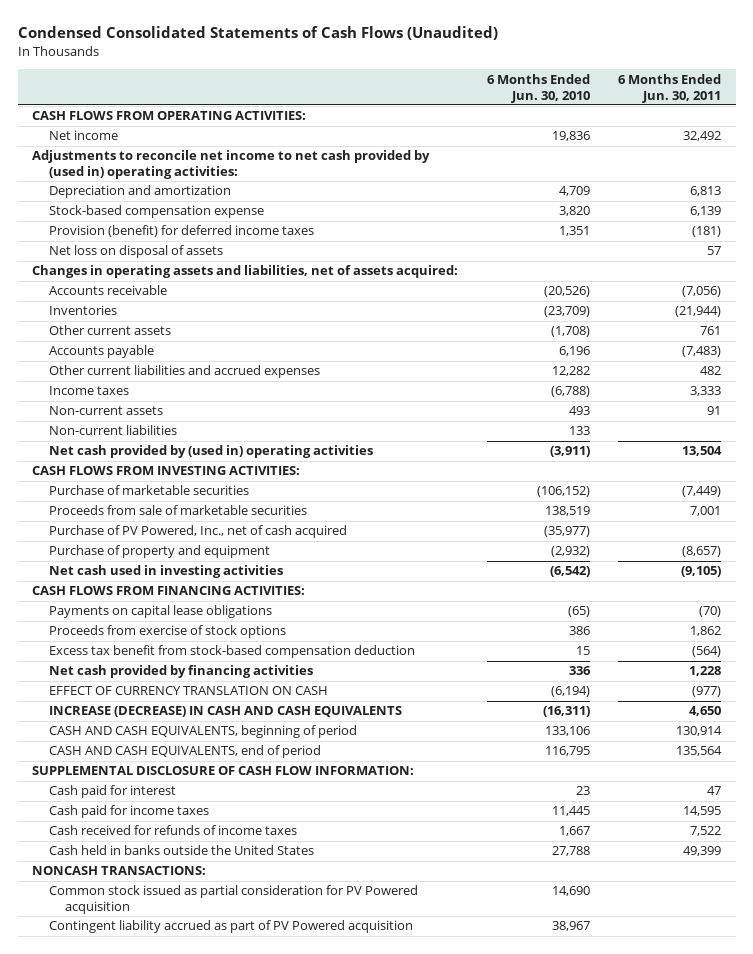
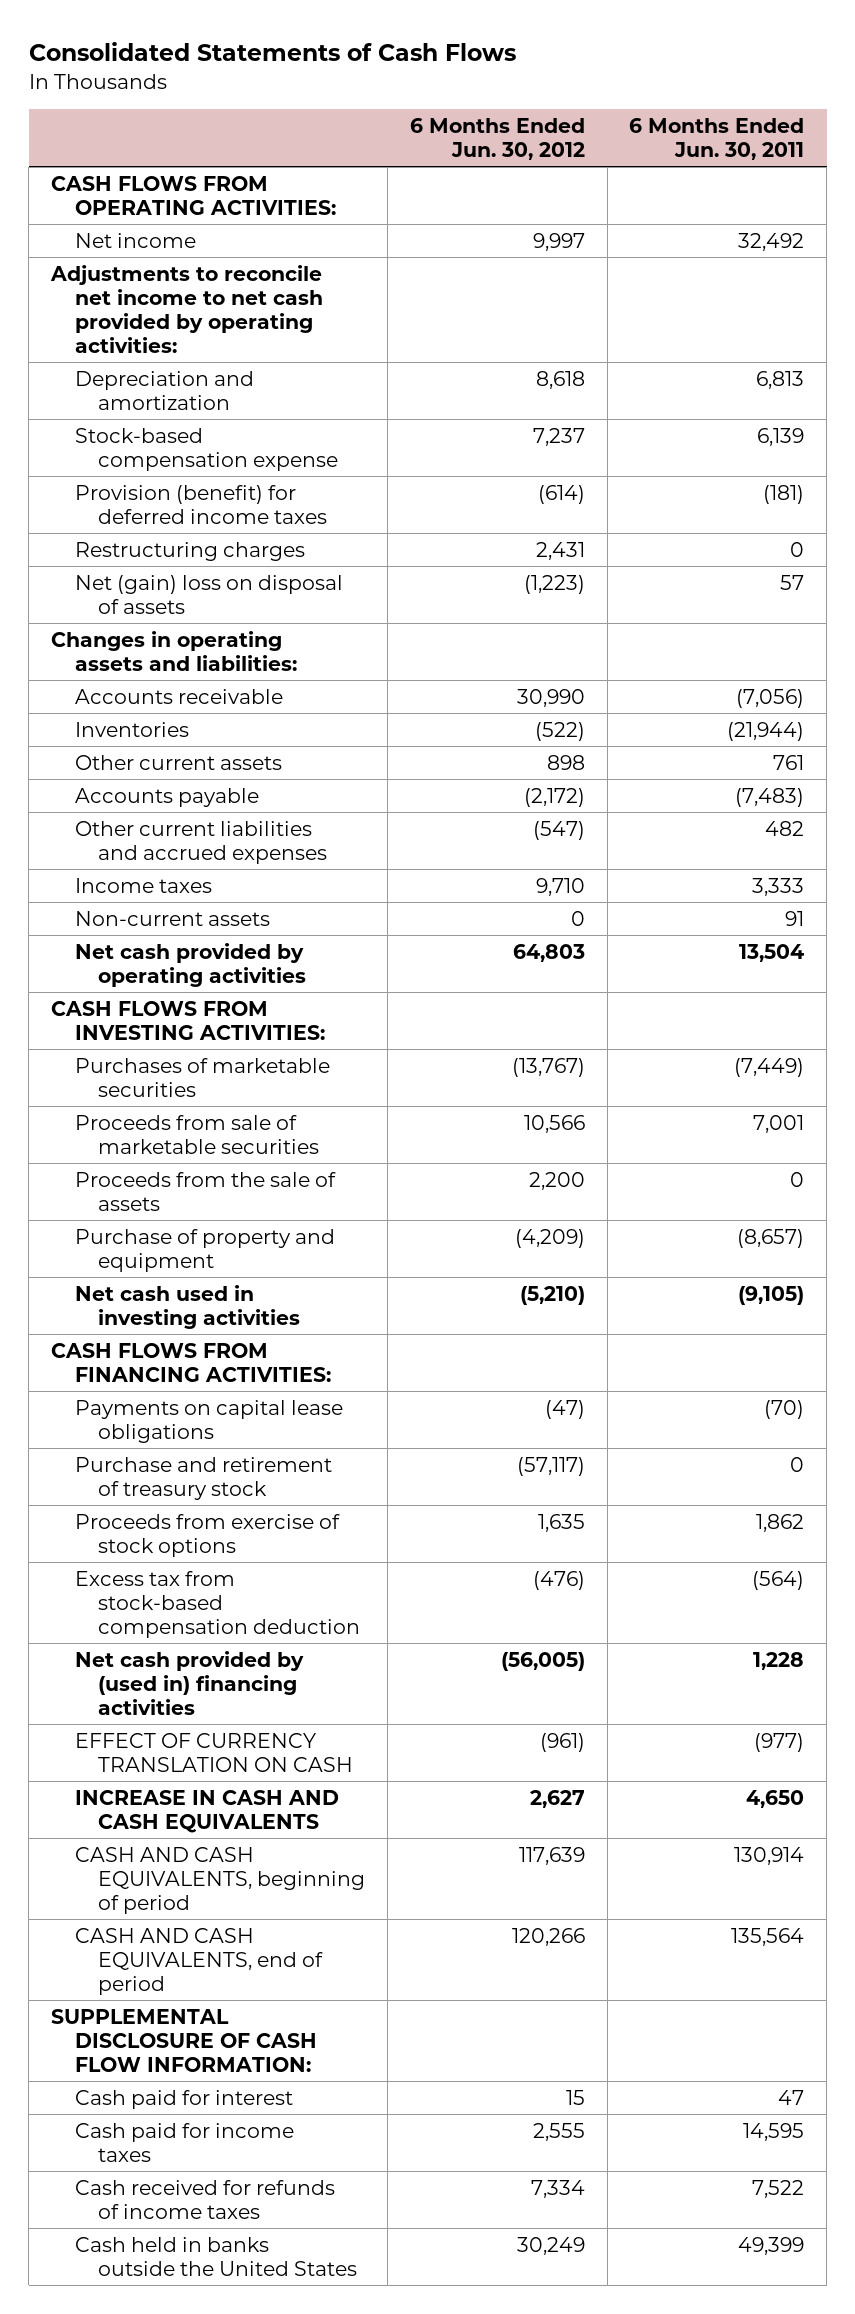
[17,26,498,41] Condensed Consolidated Statements of Cash Flows (Unaudited) -> [28,41,516,61] Consolidated Statements of Cash Flows
[486,73,590,103] 6 Months Ended Jun. 30, 2010 -> none
none -> [409,117,585,161] 6 Months Ended Jun. 30, 2012
[32,150,431,180] Adjustments to reconcile net income to net cash provided by (used in) operating activities: -> [50,264,323,354] Adjustments to reconcile net income to net cash provided by operating activities:
none -> [74,541,305,561] Restructuring charges
[48,245,223,259] Net loss on disposal of assets -> [74,574,343,614] Net (gain) loss on disposal of assets
[32,265,459,279] Changes in operating assets and liabilities, net of assets acquired: -> [51,630,297,671] Changes in operating assets and liabilities:
[48,425,177,436] Non-current liabilities -> none
[48,445,373,459] Net cash provided by (used in) operating activities -> [74,942,307,987] Net cash provided by operating activities
[48,485,249,496] Purchase of marketable securities -> [74,1057,330,1097] Purchases of marketable securities
[48,525,347,539] Purchase of PV Powered, Inc., net of cash acquired -> none
none -> [74,1171,336,1211] Proceeds from the sale of assets
none -> [74,1456,332,1500] Purchase and retirement of treasury stock
[48,645,415,659] Excess tax benefit from stock-based compensation deduction -> [74,1570,361,1638] Excess tax from stock-based compensation deduction
[48,665,313,679] Net cash provided by financing activities -> [74,1650,304,1715] Net cash provided by (used in) financing activities
[48,706,402,718] INCREASE (DECREASE) IN CASH AND CASH EQUIVALENTS -> [74,1789,339,1833] INCREASE IN CASH AND CASH EQUIVALENTS
[32,866,207,876] NONCASH TRANSACTIONS: -> none
[48,885,418,915] Common stock issued as partial consideration for PV Powered acquisition -> none
[48,920,413,934] Contingent liability accrued as part of PV Powered acquisition -> none

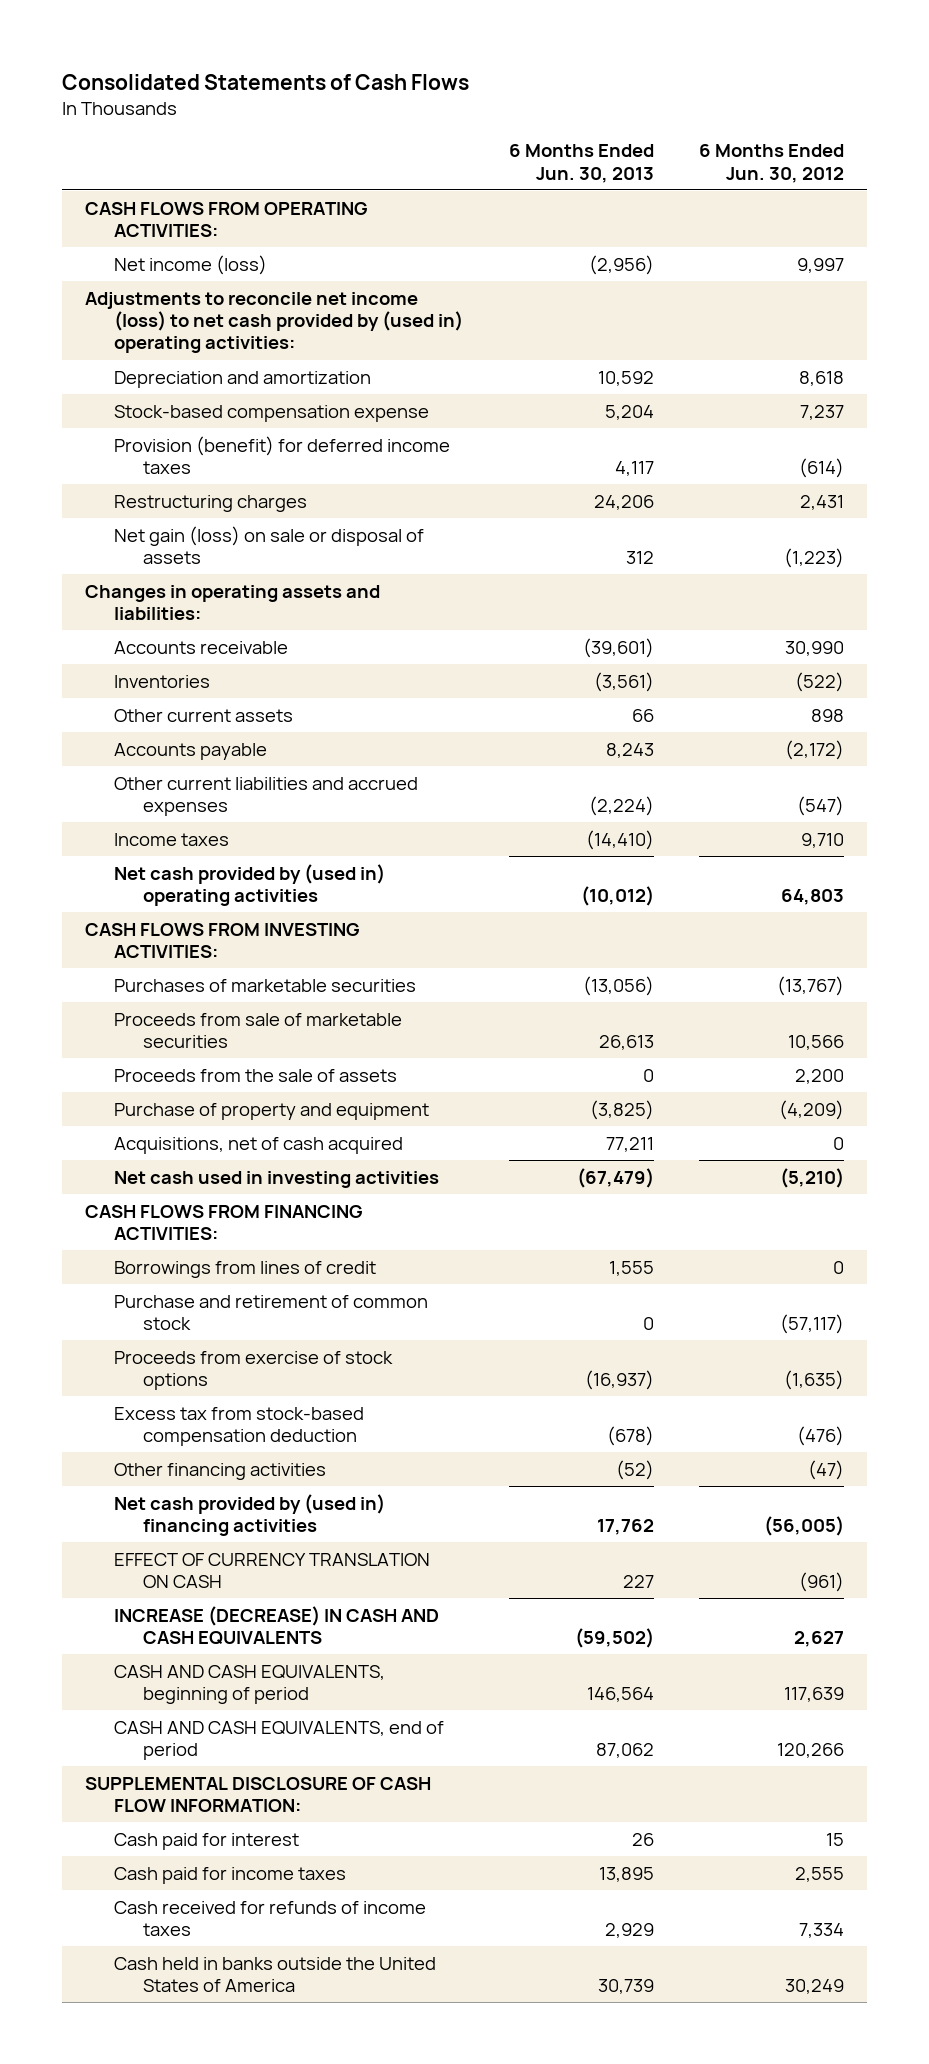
[629,117,805,161] 6 Months Ended Jun. 30, 2011 -> none
none -> [508,144,654,183] 6 Months Ended Jun. 30, 2013
[74,232,196,248] Net income -> [113,254,267,275] Net income (loss)
[50,264,323,354] Adjustments to reconcile net income to net cash provided by operating activities: -> [84,291,463,354] Adjustments to reconcile net income (loss) to net cash provided by (used in) operating activities:
[74,574,343,614] Net (gain) loss on disposal of assets -> [113,525,424,565] Net gain (loss) on sale or disposal of assets
[74,910,270,926] Non-current assets -> none
[74,942,307,987] Net cash provided by operating activities -> [113,863,385,907] Net cash provided by (used in) operating activities
none -> [113,1136,403,1154] Acquisitions, net of cash acquired
[74,1399,343,1443] Payments on capital lease obligations -> none
none -> [113,1260,376,1278] Borrowings from lines of credit
[74,1456,332,1500] Purchase and retirement of treasury stock -> [113,1294,428,1331] Purchase and retirement of common stock
[537,1513,585,1532] 1,635 -> [784,1370,845,1391] (1,635)
none -> [113,1462,326,1480] Other financing activities
[74,1789,339,1833] INCREASE IN CASH AND CASH EQUIVALENTS -> [113,1605,439,1646] INCREASE (DECREASE) IN CASH AND CASH EQUIVALENTS
[74,2236,358,2276] Cash held in banks outside the United States -> [113,1956,436,1993] Cash held in banks outside the United States of America

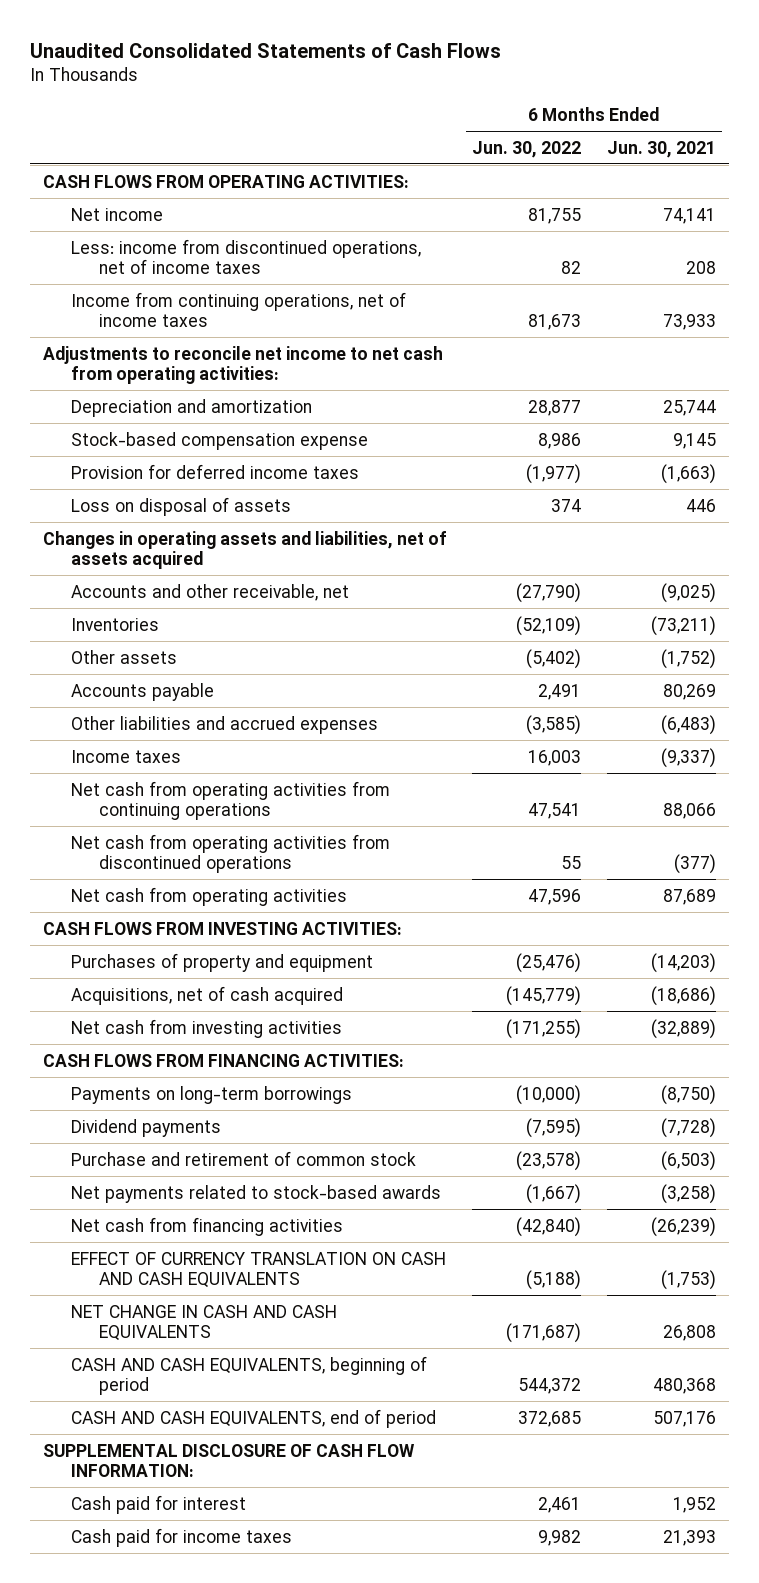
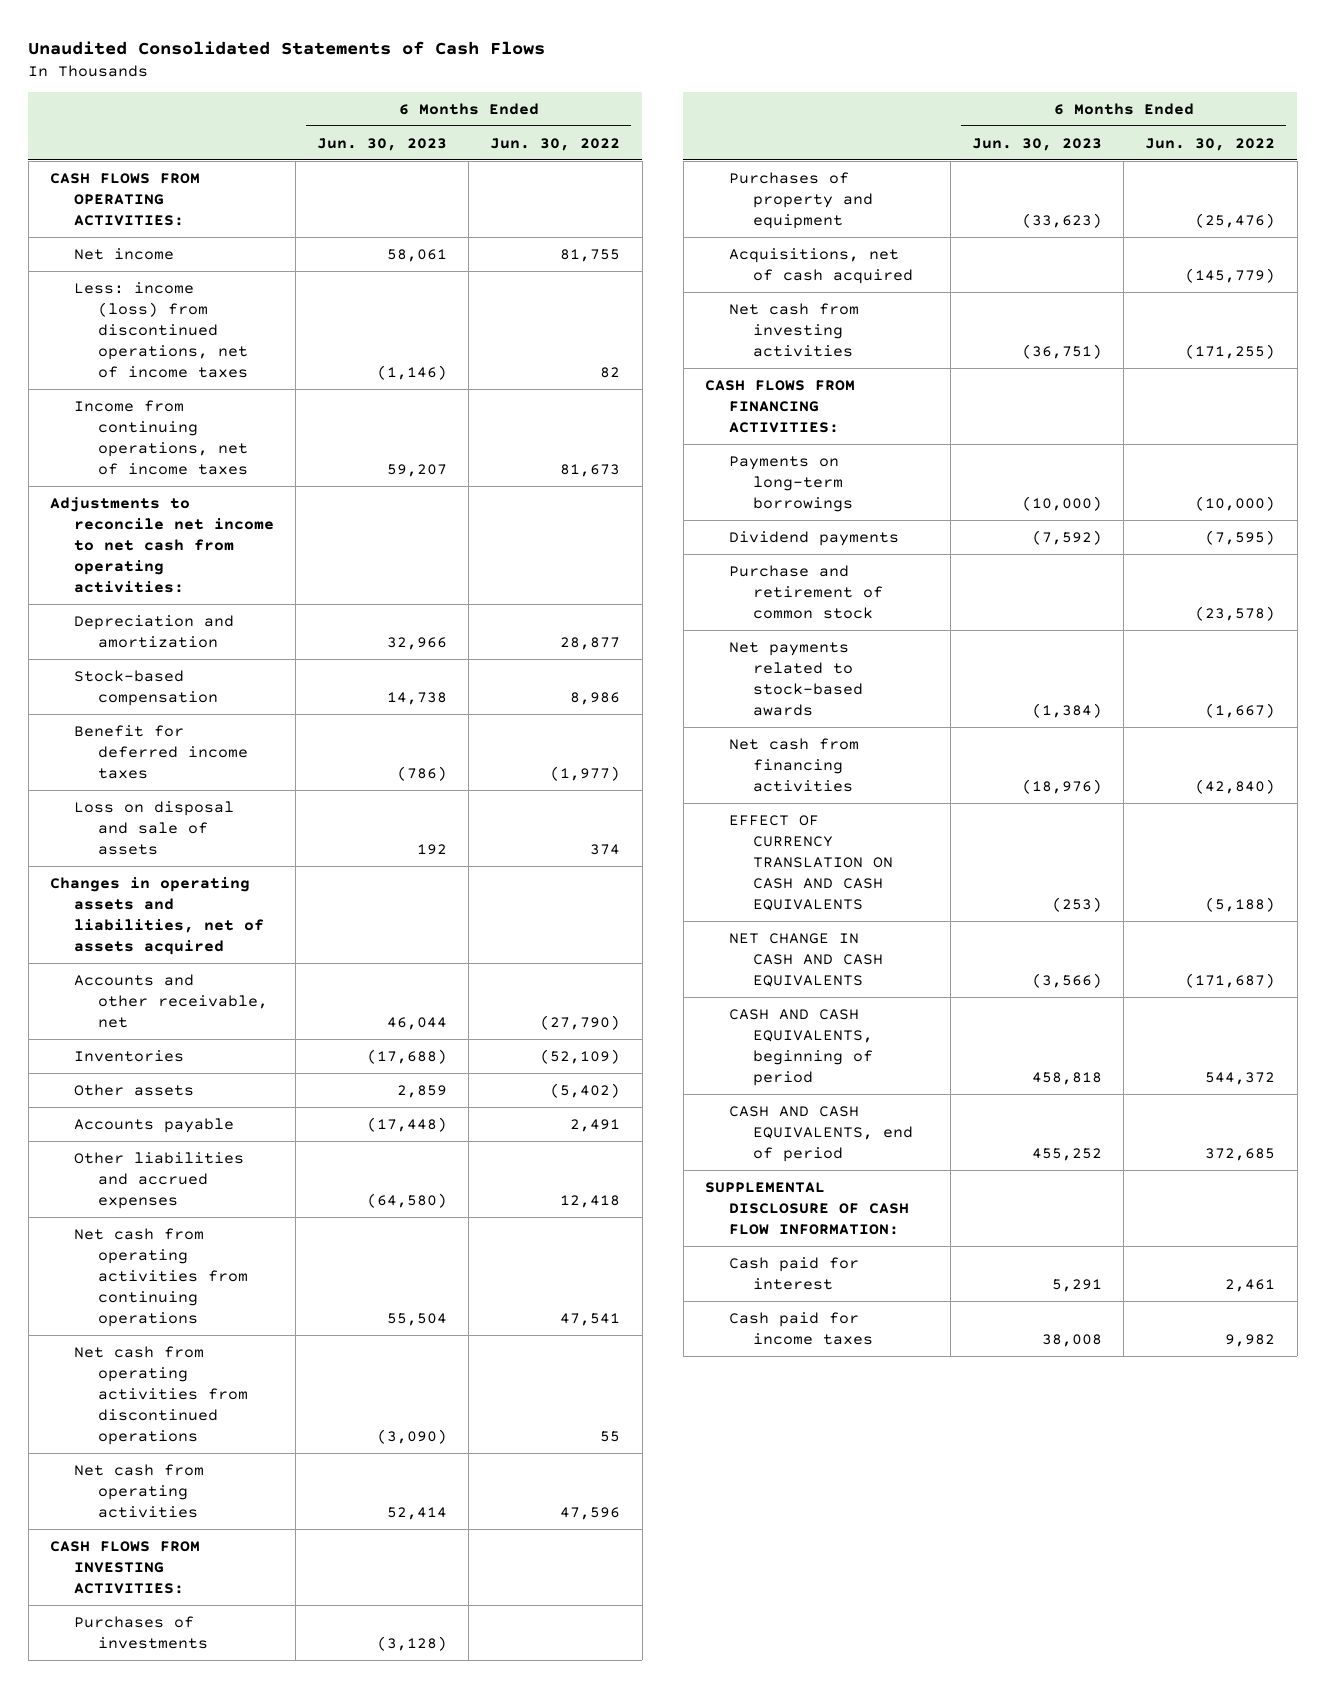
[606,140,716,158] Jun. 30, 2021 -> none
none -> [317,137,448,151] Jun. 30, 2023
[70,238,421,275] Less: income from discontinued operations, net of income taxes -> [74,281,249,378] Less: income (loss) from discontinued operations, net of income taxes
[70,431,368,450] Stock-based compensation expense -> [74,669,219,706] Stock-based compensation
[70,463,359,479] Provision for deferred income taxes -> [74,724,249,779] Benefit for deferred income taxes
[70,496,291,516] Loss on disposal of assets -> [74,800,235,855] Loss on disposal and sale of assets
[70,749,181,763] Income taxes -> none
[526,714,582,735] (3,585) -> [560,1194,621,1208] 12,418
none -> [74,1615,209,1649] Purchases of investments

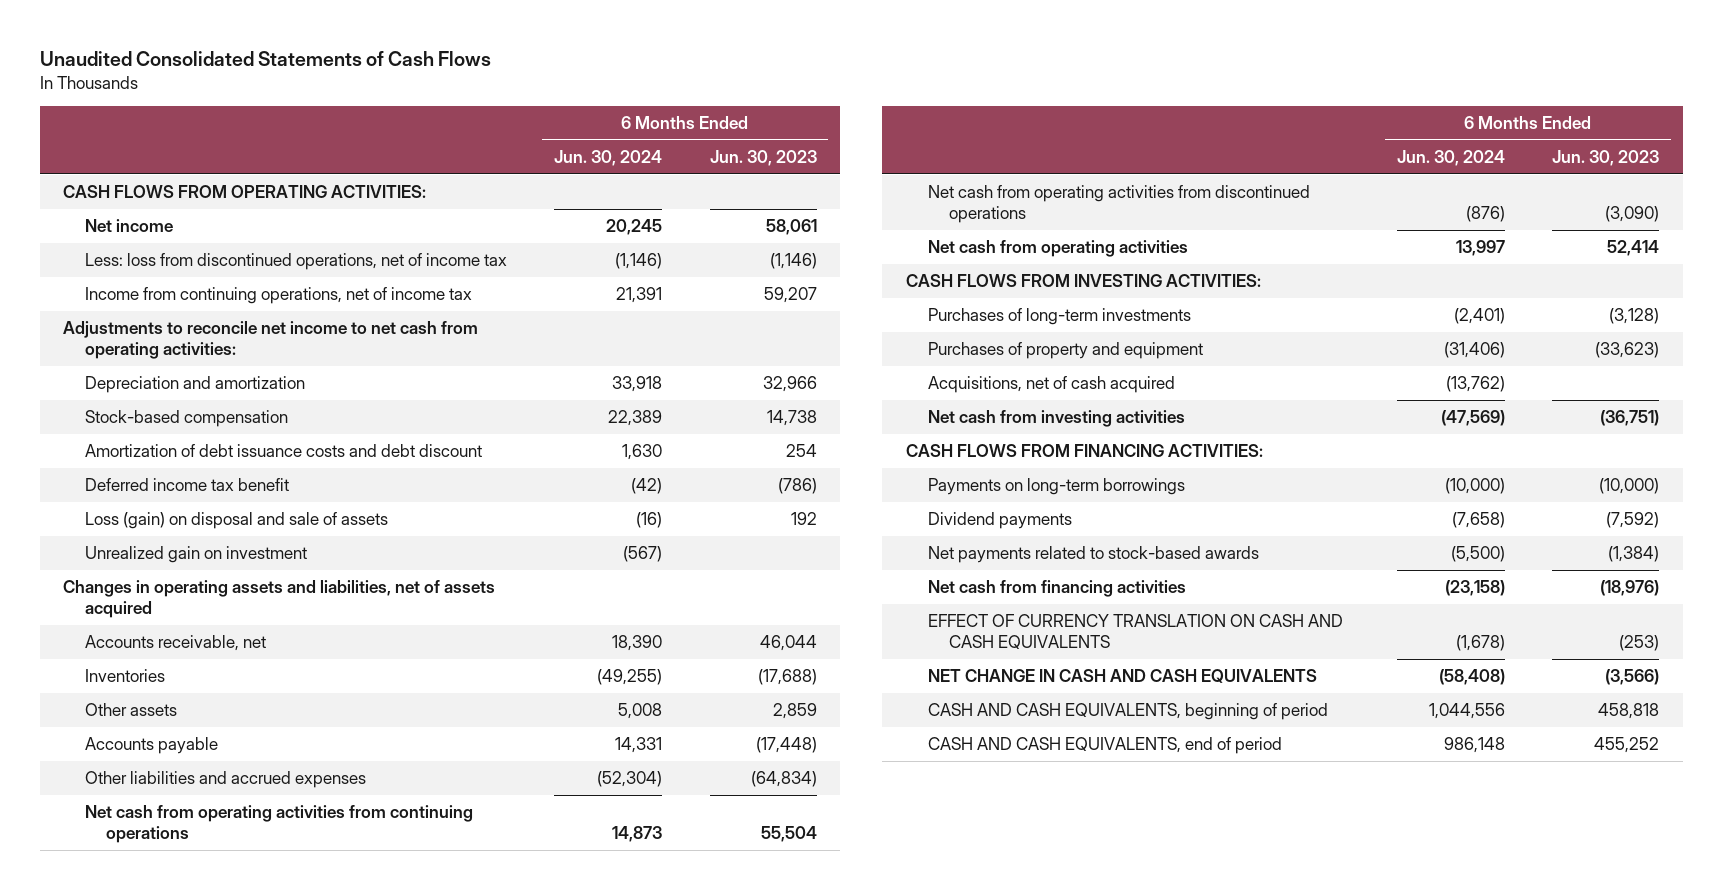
[490,137,621,151] Jun. 30, 2022 -> none
none -> [554,149,663,166] Jun. 30, 2024
[74,281,249,378] Less: income (loss) from discontinued operations, net of income taxes -> [84,253,507,271] Less: loss from discontinued operations, net of income tax
[74,399,249,475] Income from continuing operations, net of income taxes -> [84,287,472,305] Income from continuing operations, net of income tax
none -> [84,444,482,458] Amortization of debt issuance costs and debt discount
[74,724,249,779] Benefit for deferred income taxes -> [84,478,289,492] Deferred income tax benefit
[74,800,235,855] Loss on disposal and sale of assets -> [84,512,388,530] Loss (gain) on disposal and sale of assets
none -> [84,546,307,564] Unrealized gain on investment
[74,973,269,1028] Accounts and other receivable, net -> [84,635,266,652] Accounts receivable, net
[367,1192,448,1208] (64,580) -> [750,771,817,788] (64,834)
[74,1615,209,1649] Purchases of investments -> [927,308,1191,326] Purchases of long-term investments
[729,564,884,619] Purchase and retirement of common stock -> none
[704,1181,910,1235] SUPPLEMENTAL DISCLOSURE OF CASH FLOW INFORMATION: -> none
[729,1256,860,1290] Cash paid for interest -> none
[729,1311,874,1345] Cash paid for income taxes -> none

